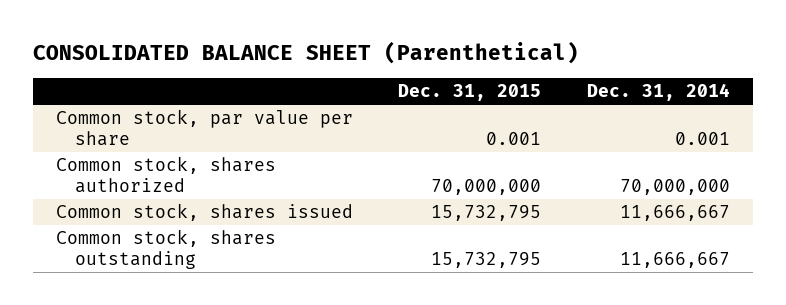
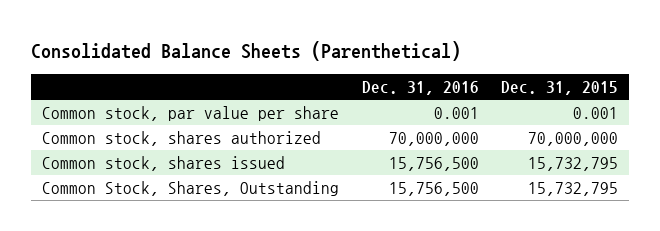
[33,41,580,65] CONSOLIDATED BALANCE SHEET (Parenthetical) -> [30,40,461,61] Consolidated Balance Sheets (Parenthetical)
[586,83,730,102] Dec. 31, 2014 -> none
none -> [361,80,479,95] Dec. 31, 2016
[55,229,276,270] Common stock, shares outstanding -> [42,181,340,197] Common Stock, Shares, Outstanding

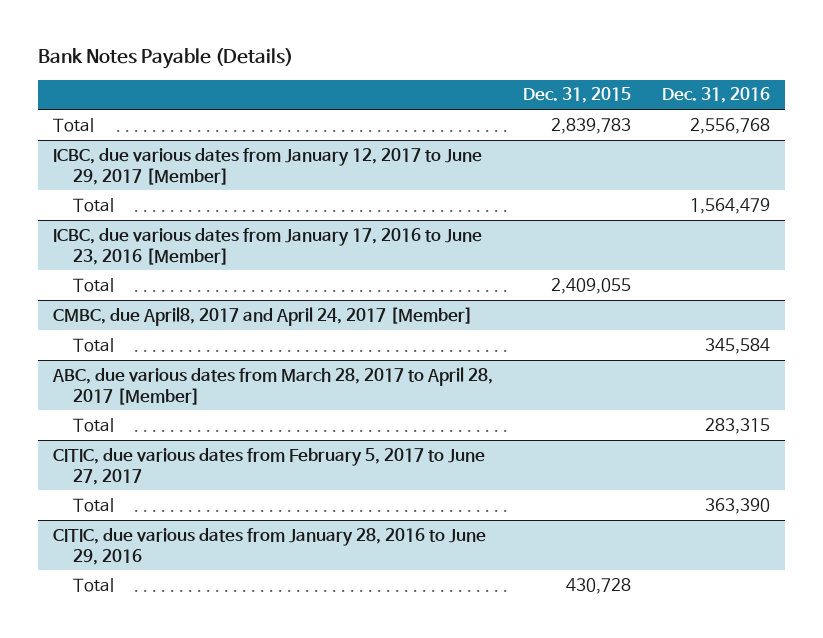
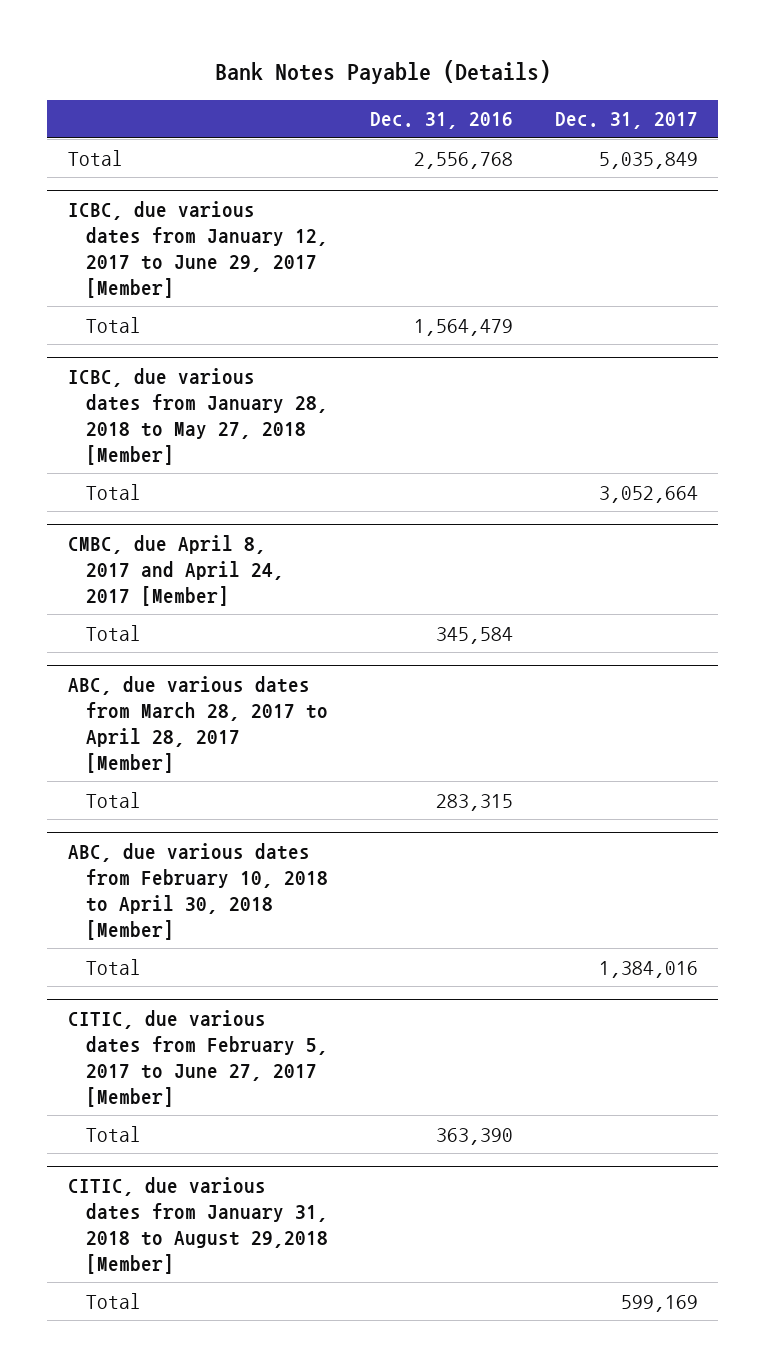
[523,87,632,104] Dec. 31, 2015 -> none
none -> [554,112,698,130] Dec. 31, 2017
[52,227,482,265] ICBC, due various dates from January 17, 2016 to June 23, 2016 [Member] -> [67,367,328,465] ICBC, due various dates from January 28, 2018 to May 27, 2018 [Member]
[52,306,473,326] CMBC, due April8, 2017 and April 24, 2017 [Member] -> [67,534,284,606] CMBC, due April 8, 2017 and April 24, 2017 [Member]
none -> [67,842,328,940] ABC, due various dates from February 10, 2018 to April 30, 2018 [Member]
none -> [85,958,141,975] Total
[52,447,485,485] CITIC, due various dates from February 5, 2017 to June 27, 2017 -> [67,1009,328,1107] CITIC, due various dates from February 5, 2017 to June 27, 2017 [Member]
[52,527,486,565] CITIC, due various dates from January 28, 2016 to June 29, 2016 -> [67,1176,328,1274] CITIC, due various dates from January 31, 2018 to August 29,2018 [Member]

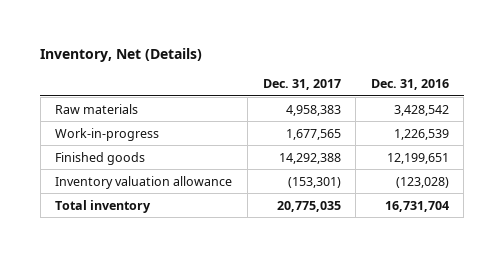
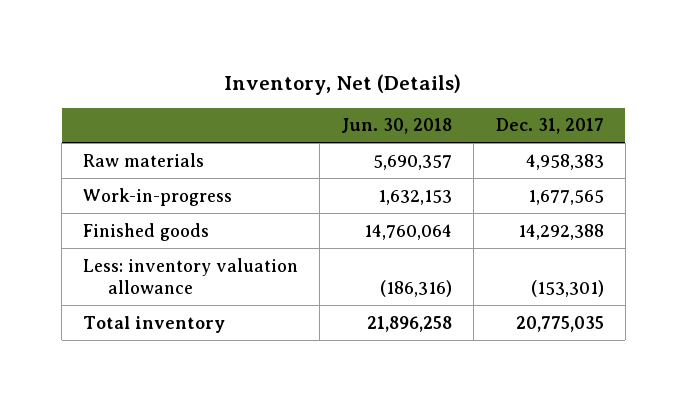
[370,79,449,91] Dec. 31, 2016 -> none
none -> [341,118,453,135] Jun. 30, 2018
[55,175,233,189] Inventory valuation allowance -> [83,257,299,294] Less: inventory valuation allowance

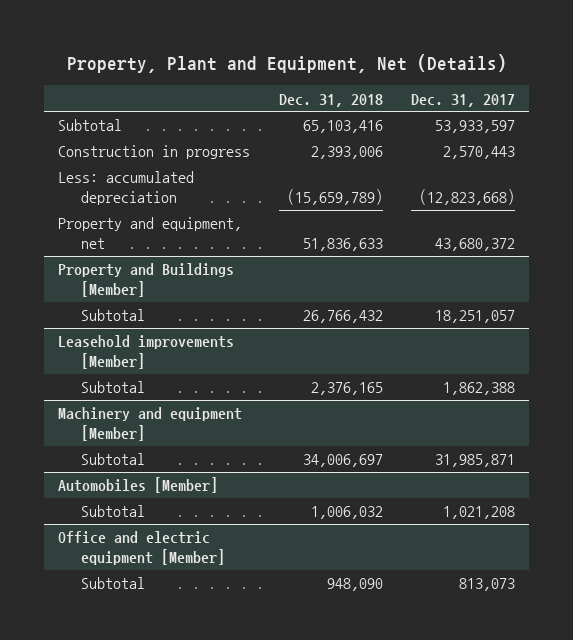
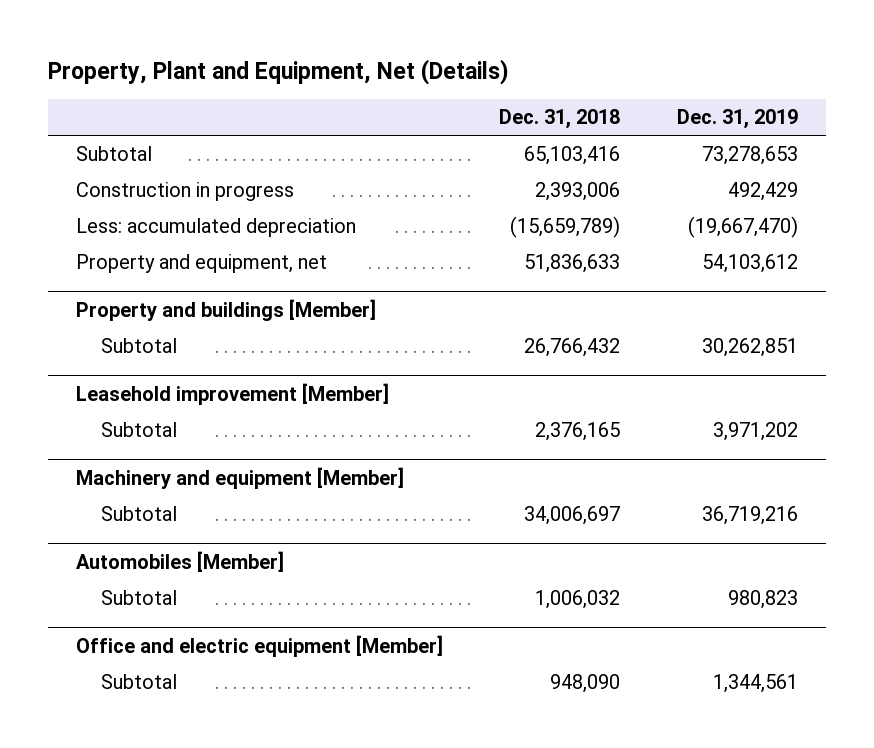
[411,93,516,107] Dec. 31, 2017 -> none
none -> [676,109,798,130] Dec. 31, 2019
[58,263,235,298] Property and Buildings [Member] -> [76,298,377,321] Property and buildings [Member]
[58,335,235,370] Leasehold improvements [Member] -> [76,382,390,405] Leasehold improvement [Member]

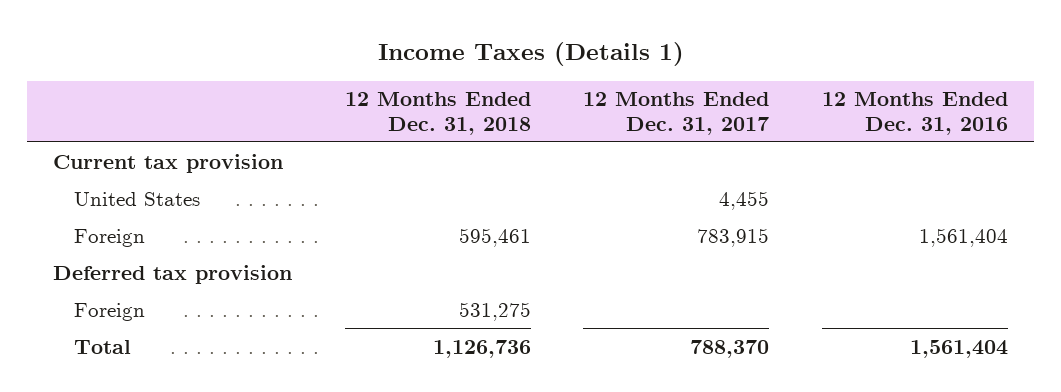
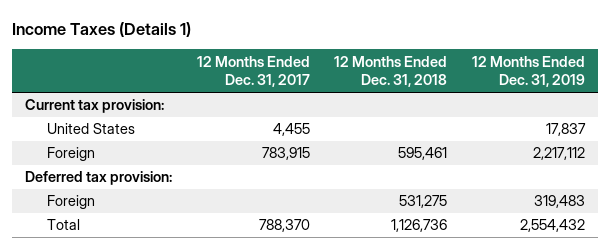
[821,92,1008,135] 12 Months Ended Dec. 31, 2016 -> none
none -> [472,55,586,88] 12 Months Ended Dec. 31, 2019
[53,153,284,173] Current tax provision -> [24,99,164,114] Current tax provision:
[53,264,293,284] Deferred tax provision -> [24,171,172,186] Deferred tax provision:

